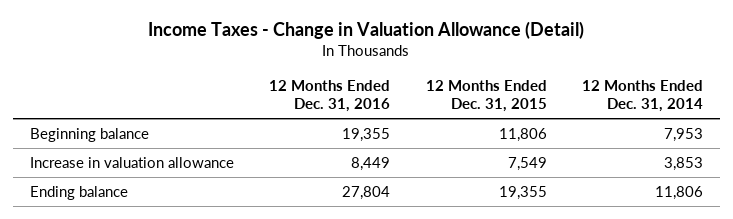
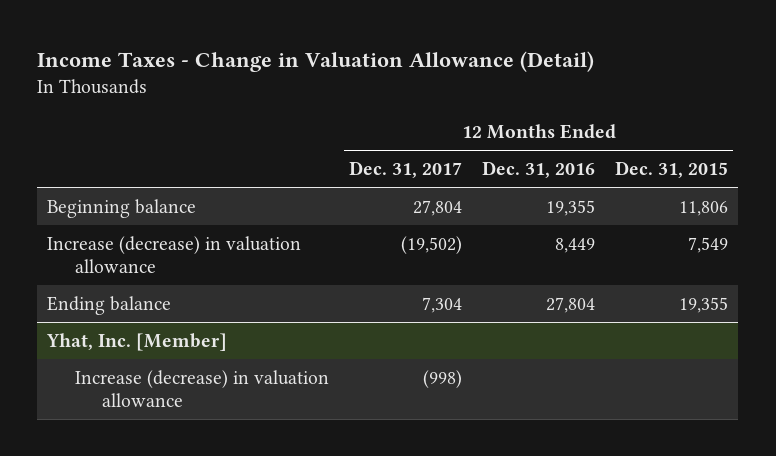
[581,80,703,113] 12 Months Ended Dec. 31, 2014 -> none
none -> [348,161,462,179] Dec. 31, 2017
[30,156,235,168] Increase in valuation allowance -> [47,235,302,273] Increase (decrease) in valuation allowance
none -> [46,332,228,351] Yhat, Inc. [Member]
none -> [74,369,329,407] Increase (decrease) in valuation allowance

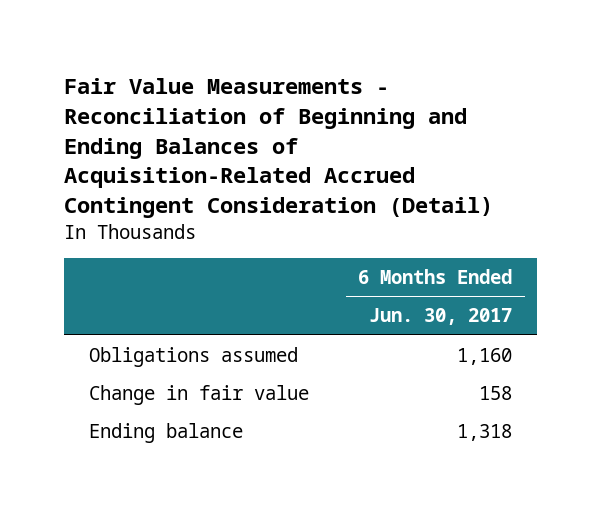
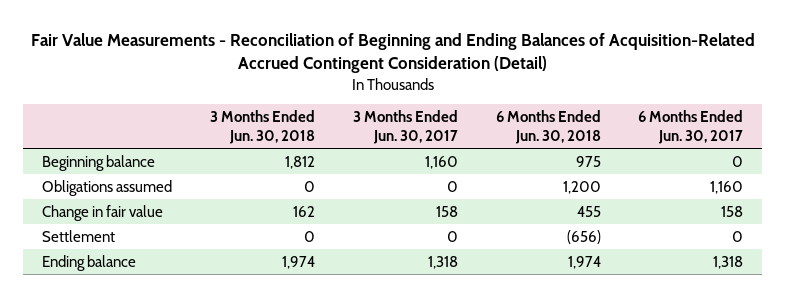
none -> [210,110,316,144] 3 Months Ended Jun. 30, 2018
none -> [352,110,458,144] 3 Months Ended Jun. 30, 2017
none -> [495,110,601,144] 6 Months Ended Jun. 30, 2018
none -> [42,154,156,171] Beginning balance
none -> [42,229,116,242] Settlement

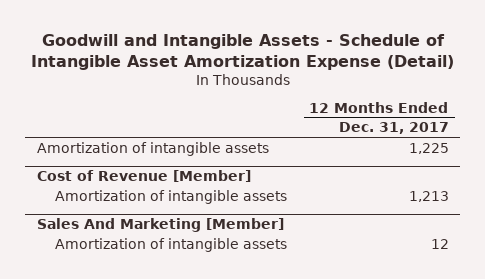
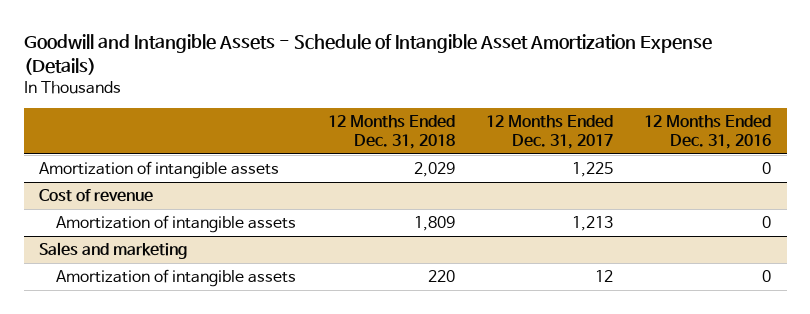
[30,33,454,70] Goodwill and Intangible Assets - Schedule of Intangible Asset Amortization Expense (Detail) -> [23,33,712,75] Goodwill and Intangible Assets - Schedule of Intangible Asset Amortization Expense (Details)
none -> [327,115,455,149] 12 Months Ended Dec. 31, 2018
none -> [643,115,771,149] 12 Months Ended Dec. 31, 2016
[36,169,251,182] Cost of Revenue [Member] -> [39,189,154,203] Cost of revenue
[36,217,284,232] Sales And Marketing [Member] -> [39,242,188,260] Sales and marketing

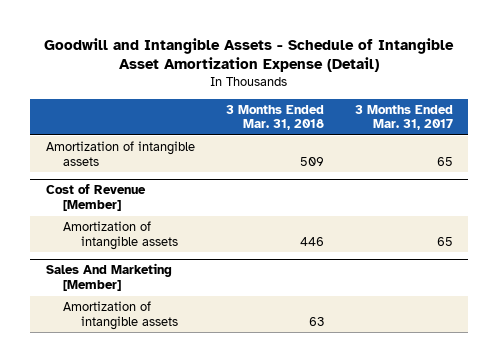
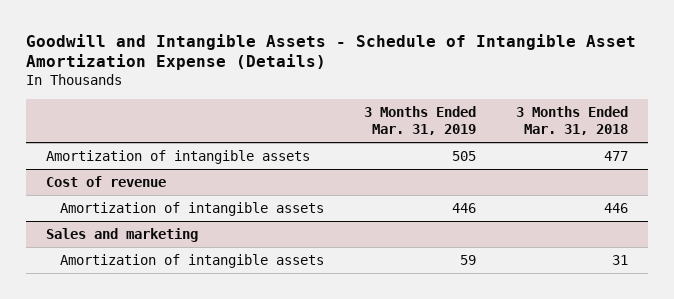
[44,37,455,73] Goodwill and Intangible Assets - Schedule of Intangible Asset Amortization Expense (Detail) -> [25,33,636,71] Goodwill and Intangible Assets - Schedule of Intangible Asset Amortization Expense (Details)
[354,104,453,131] 3 Months Ended Mar. 31, 2017 -> none
none -> [364,105,477,135] 3 Months Ended Mar. 31, 2019
[299,156,324,166] 509 -> [604,151,629,162] 477
[45,184,146,212] Cost of Revenue [Member] -> [45,176,166,188] Cost of revenue
[45,263,172,292] Sales And Marketing [Member] -> [45,228,198,243] Sales and marketing
[308,316,324,326] 63 -> [612,255,629,266] 31

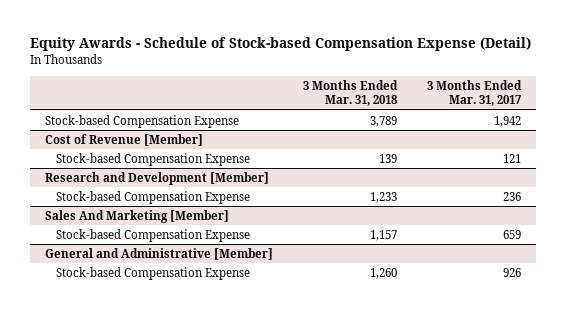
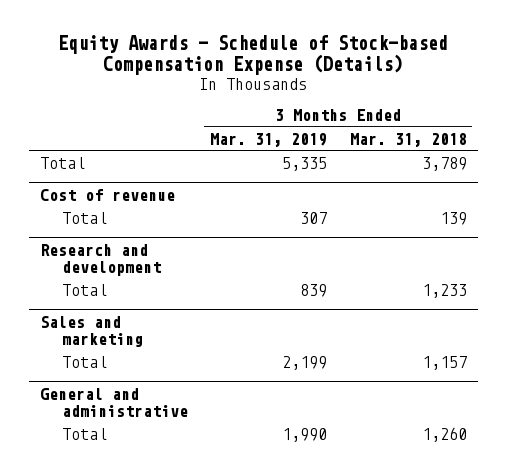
[30,37,532,52] Equity Awards - Schedule of Stock-based Compensation Expense (Detail) -> [58,34,449,76] Equity Awards - Schedule of Stock-based Compensation Expense (Details)
[427,79,523,107] 3 Months Ended Mar. 31, 2017 -> none
none -> [210,132,328,147] Mar. 31, 2019
[45,114,240,128] Stock-based Compensation Expense -> [40,157,86,170] Total
[45,133,204,146] Cost of Revenue [Member] -> [40,188,176,201] Cost of revenue
[56,152,251,166] Stock-based Compensation Expense -> [61,212,107,225] Total
[45,171,270,185] Research and Development [Member] -> [40,243,161,276] Research and development
[56,190,251,204] Stock-based Compensation Expense -> [61,284,107,297] Total
[45,209,230,223] Sales And Marketing [Member] -> [40,315,143,347] Sales and marketing
[56,228,251,242] Stock-based Compensation Expense -> [61,356,107,369] Total
[45,247,274,260] General and Administrative [Member] -> [40,387,188,417] General and administrative
[56,266,251,280] Stock-based Compensation Expense -> [61,428,107,441] Total

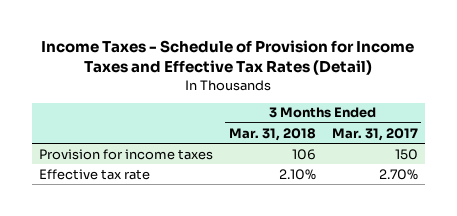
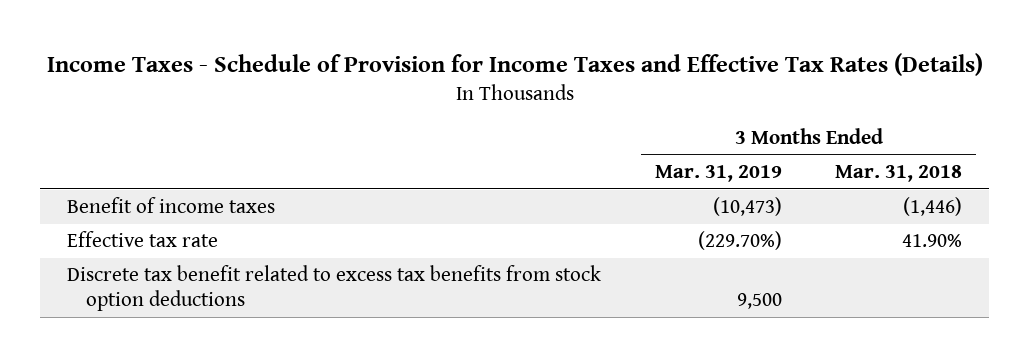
[41,39,415,76] Income Taxes - Schedule of Provision for Income Taxes and Effective Tax Rates (Detail) -> [46,53,983,77] Income Taxes - Schedule of Provision for Income Taxes and Effective Tax Rates (Details)
[331,127,418,141] Mar. 31, 2017 -> none
none -> [654,165,782,183] Mar. 31, 2019
[39,148,214,160] Provision for income taxes -> [67,197,276,214] Benefit of income taxes
[291,148,316,160] 106 -> [903,197,963,217] (1,446)
[278,168,316,180] 2.10% -> [902,234,963,248] 41.90%
none -> [67,265,602,312] Discrete tax benefit related to excess tax benefits from stock option deductions

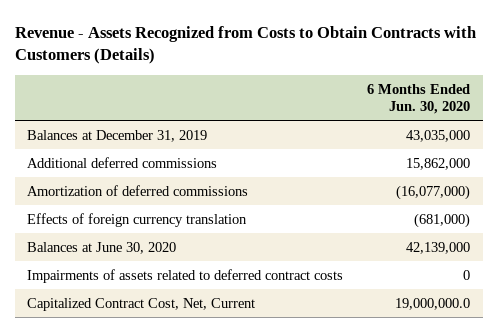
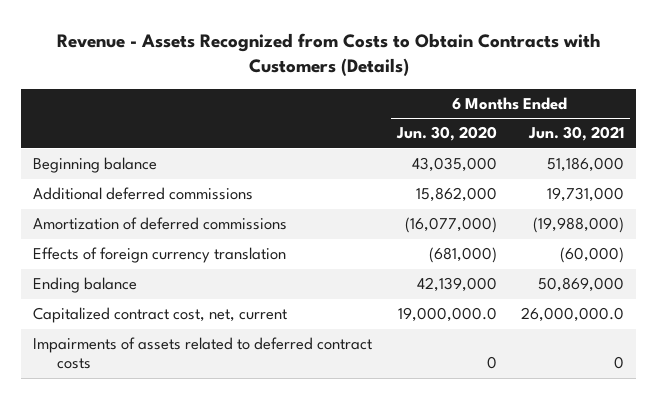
none -> [528,126,625,142] Jun. 30, 2021
[27,129,208,142] Balances at December 31, 2019 -> [33,157,158,174] Beginning balance
[27,241,177,254] Balances at June 30, 2020 -> [33,277,138,294] Ending balance
none -> [33,307,288,324] Capitalized contract cost, net, current
[27,297,256,311] Capitalized Contract Cost, Net, Current -> none

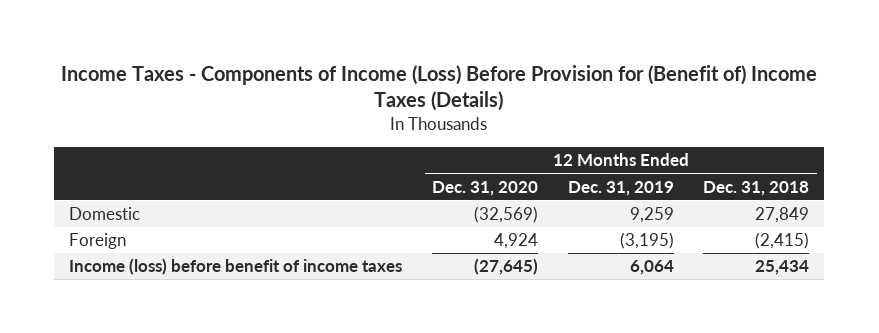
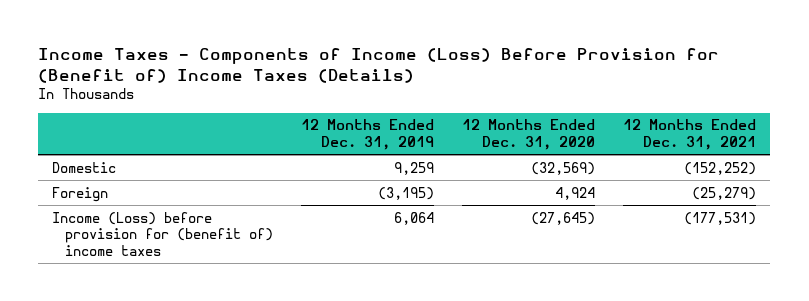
[703,180,810,196] Dec. 31, 2018 -> none
none -> [623,119,757,151] 12 Months Ended Dec. 31, 2021
[69,258,403,276] Income (loss) before benefit of income taxes -> [52,211,274,257] Income (Loss) before provision for (benefit of) income taxes

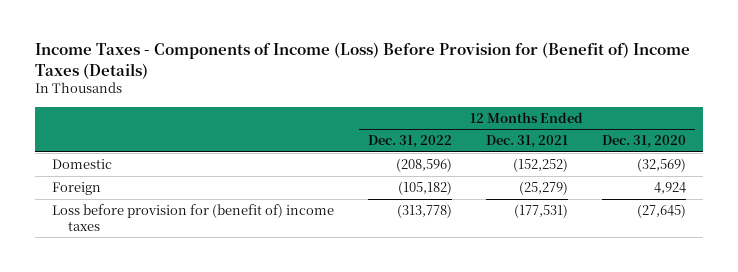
[301,119,435,151] 12 Months Ended Dec. 31, 2019 -> none
none -> [367,135,452,149] Dec. 31, 2022
[52,211,274,257] Income (Loss) before provision for (benefit of) income taxes -> [51,204,334,231] Loss before provision for (benefit of) income taxes

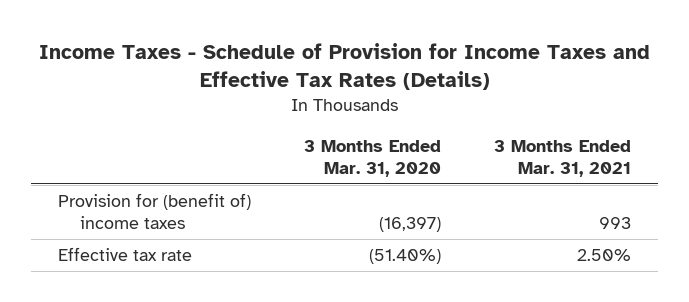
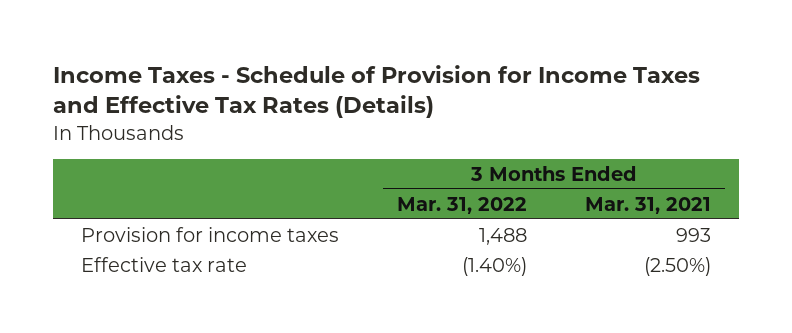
[304,139,442,177] 3 Months Ended Mar. 31, 2020 -> none
none -> [397,196,528,214] Mar. 31, 2022
[57,193,251,230] Provision for (benefit of) income taxes -> [81,226,340,242] Provision for income taxes
[577,249,632,262] 2.50% -> [643,256,711,276] (2.50%)

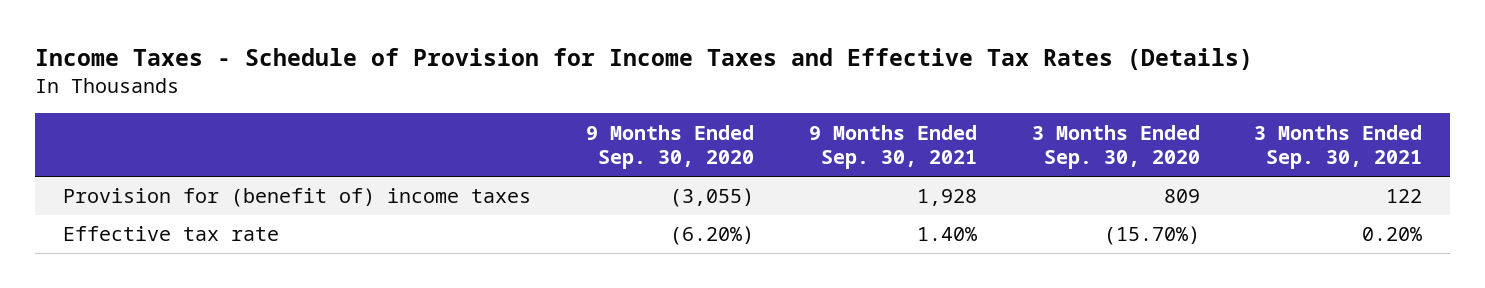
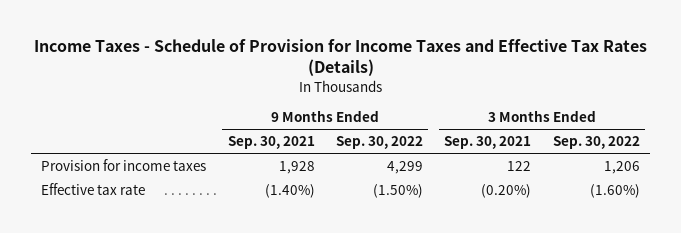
[585,124,754,170] 9 Months Ended Sep. 30, 2020 -> none
[1031,124,1200,170] 3 Months Ended Sep. 30, 2020 -> none
none -> [336,136,424,150] Sep. 30, 2022
none -> [552,136,640,150] Sep. 30, 2022
[62,188,531,208] Provision for (benefit of) income taxes -> [41,158,207,171] Provision for income taxes
[916,227,977,242] 1.40% -> [264,183,315,198] (1.40%)
[1362,227,1423,242] 0.20% -> [481,183,532,198] (0.20%)

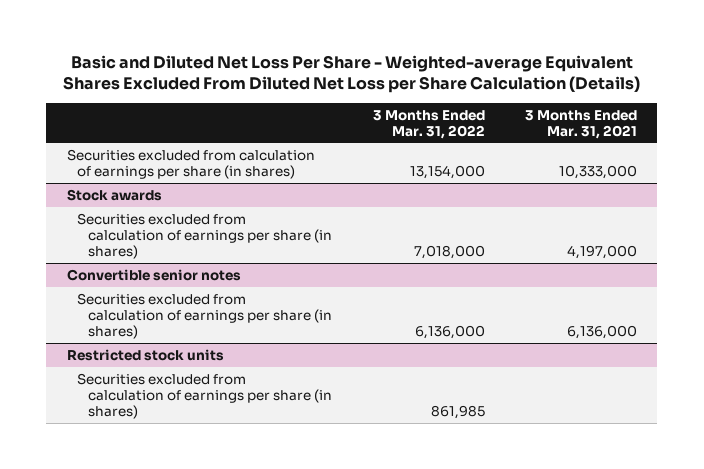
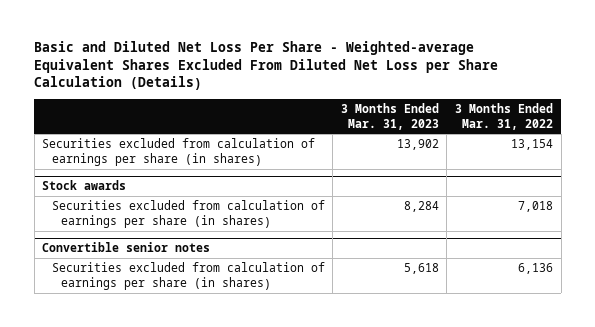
[525,109,638,139] 3 Months Ended Mar. 31, 2021 -> none
none -> [340,103,439,130] 3 Months Ended Mar. 31, 2023
[409,164,485,179] 13,154,000 -> [511,139,554,151] 13,154
[413,244,485,259] 7,018,000 -> [518,201,554,213] 7,018
[66,348,224,361] Restricted stock units -> none
[77,372,333,419] Securities excluded from calculation of earnings per share (in shares) -> none
[414,324,485,339] 6,136,000 -> [518,263,554,275] 6,136

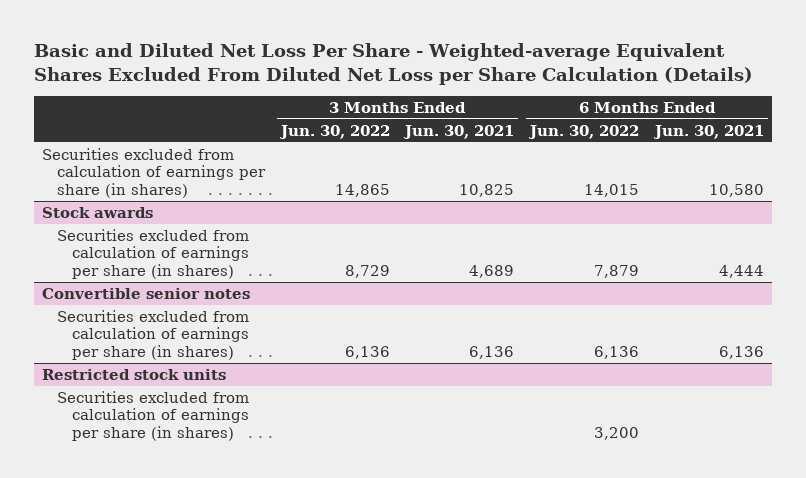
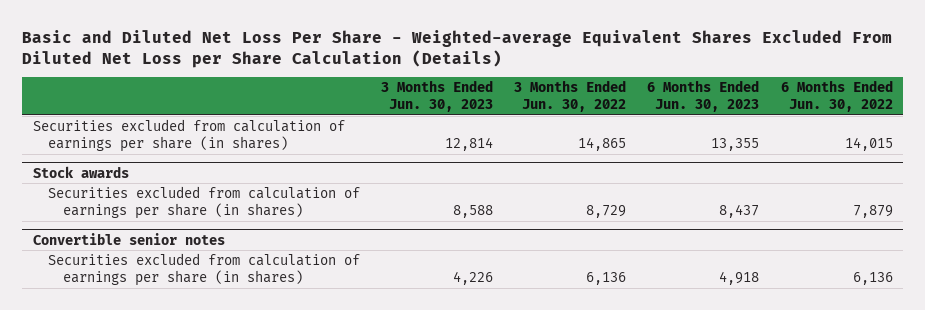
[403,124,515,139] Jun. 30, 2021 -> none
[653,124,765,139] Jun. 30, 2021 -> none
none -> [380,79,493,113] 3 Months Ended Jun. 30, 2023
none -> [647,79,760,113] 6 Months Ended Jun. 30, 2023
[41,368,226,380] Restricted stock units -> none
[56,390,249,441] Securities excluded from calculation of earnings per share (in shares) -> none

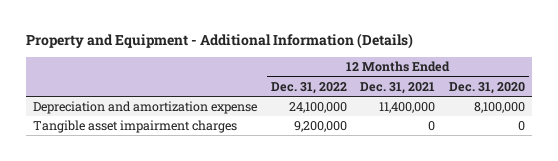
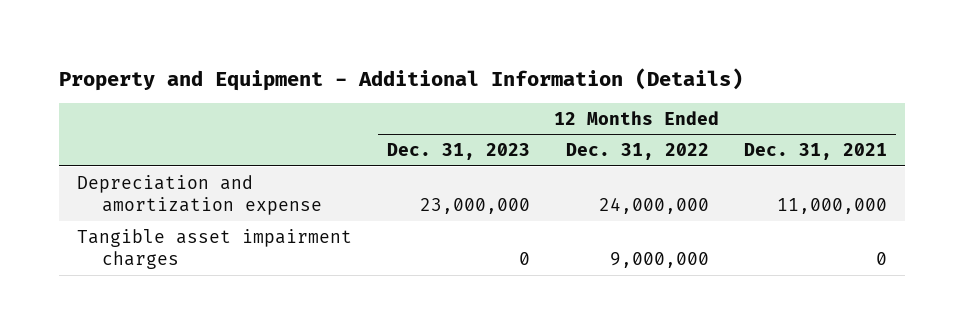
[449,81,526,94] Dec. 31, 2020 -> none
none -> [387,143,531,161] Dec. 31, 2023
[288,102,347,114] 24,100,000 -> [598,197,709,215] 24,000,000
[379,102,436,114] 11,400,000 -> [777,198,888,215] 11,000,000
[293,121,347,133] 9,200,000 -> [609,252,709,269] 9,000,000

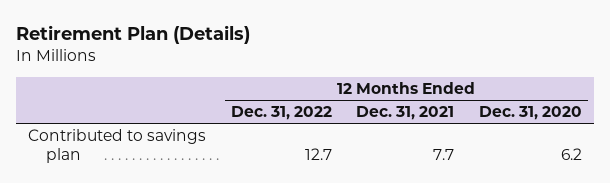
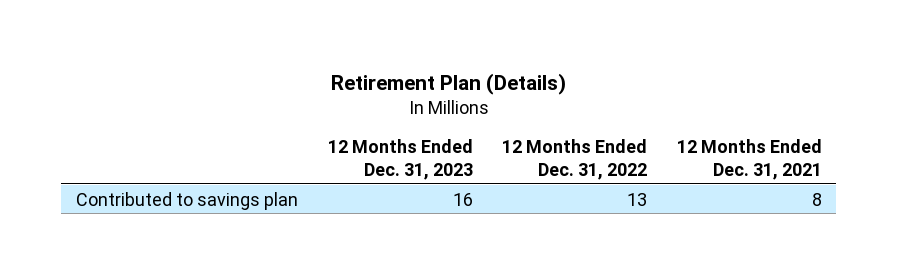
[478,106,582,121] Dec. 31, 2020 -> none
none -> [327,138,473,181] 12 Months Ended Dec. 31, 2023
[304,148,332,161] 12.7 -> [627,192,648,206] 13
[433,149,455,161] 7.7 -> [811,192,822,206] 8

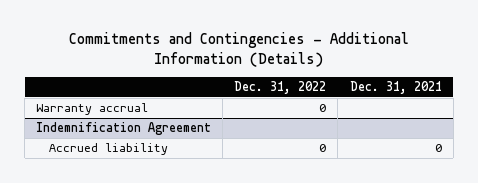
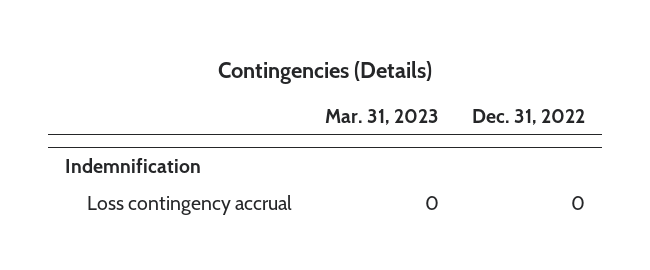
[68,32,409,68] Commitments and Contingencies - Additional Information (Details) -> [218,61,433,85] Contingencies (Details)
[349,81,442,95] Dec. 31, 2021 -> none
none -> [324,109,439,126] Mar. 31, 2023
[36,103,149,116] Warranty accrual -> none
[36,122,212,136] Indemnification Agreement -> [64,158,201,174] Indemnification
[49,143,169,156] Accrued liability -> [86,195,292,216] Loss contingency accrual

